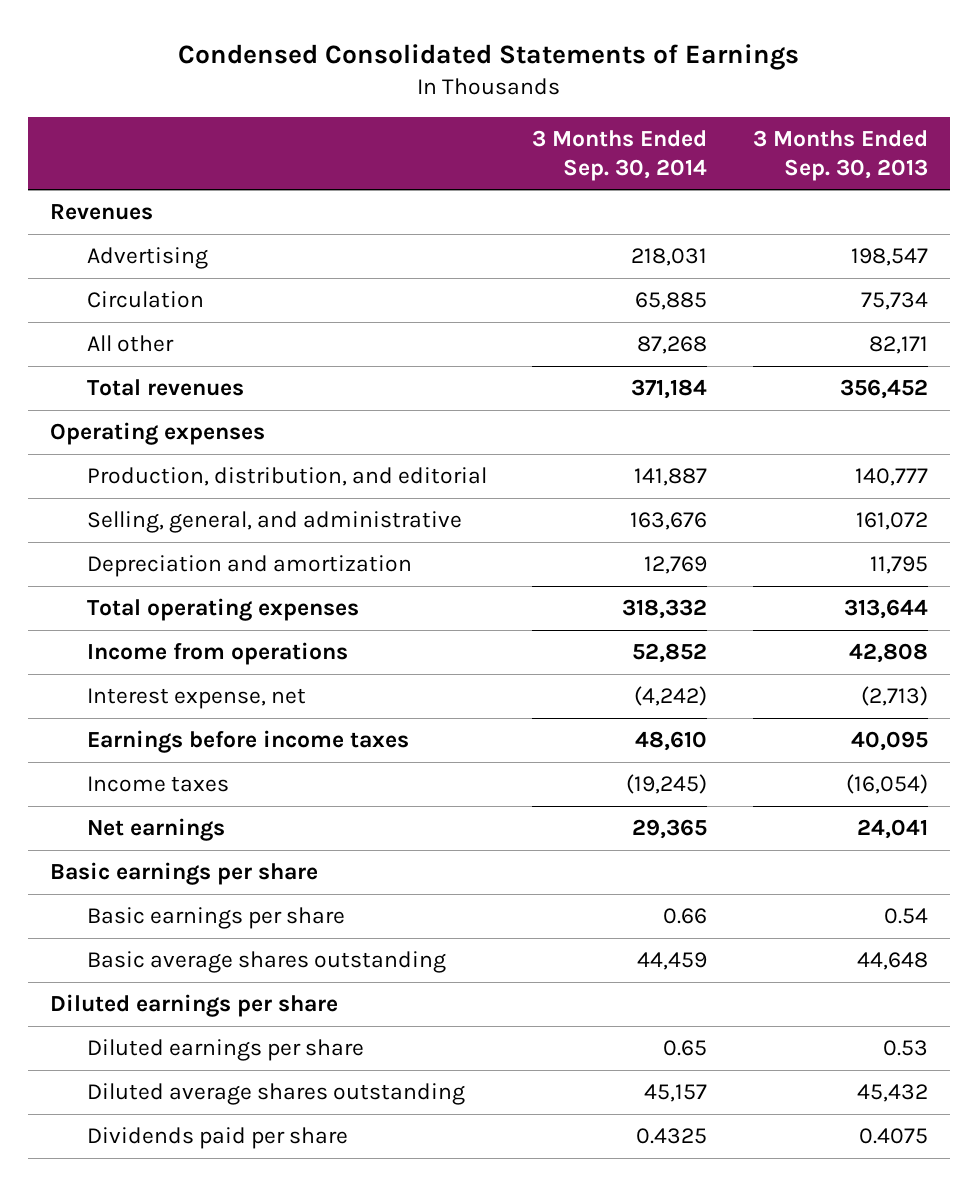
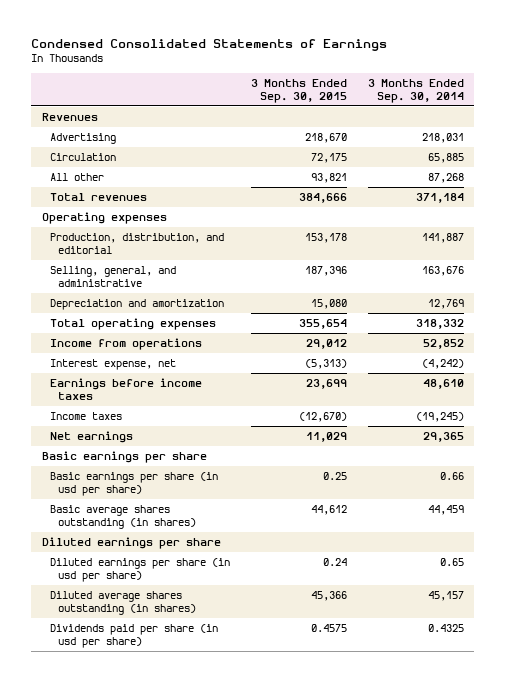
[752,130,928,181] 3 Months Ended Sep. 30, 2013 -> none
none -> [251,78,348,103] 3 Months Ended Sep. 30, 2015
[86,907,345,930] Basic earnings per share -> [50,471,219,497] Basic earnings per share (in usd per share)
[86,951,446,974] Basic average shares outstanding -> [50,504,197,530] Basic average shares outstanding (in shares)
[86,1039,364,1062] Diluted earnings per share -> [50,557,231,583] Diluted earnings per share (in usd per share)
[86,1083,465,1106] Diluted average shares outstanding -> [50,590,197,616] Diluted average shares outstanding (in shares)
[86,1127,348,1150] Dividends paid per share -> [50,623,219,649] Dividends paid per share (in usd per share)

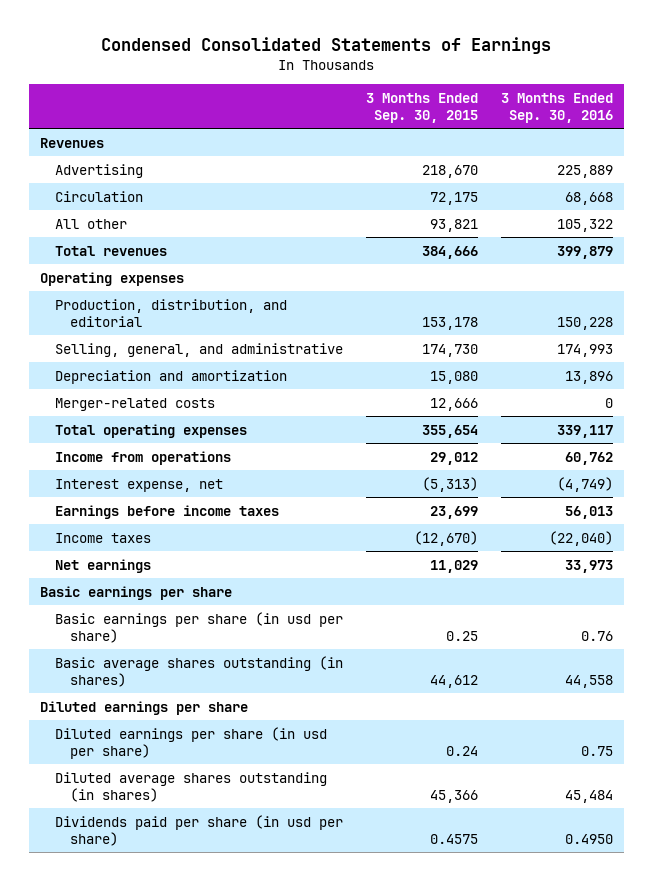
[367,78,464,103] 3 Months Ended Sep. 30, 2014 -> none
none -> [500,92,613,123] 3 Months Ended Sep. 30, 2016
[305,265,348,276] 187,396 -> [421,343,478,357] 174,730
none -> [54,397,215,411] Merger-related costs

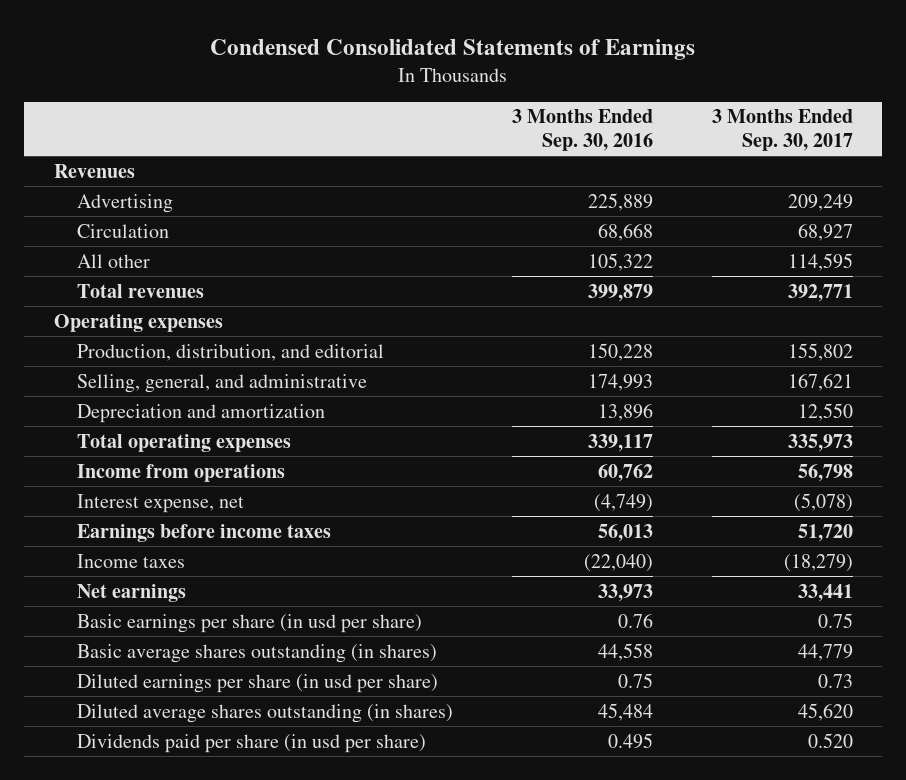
[365,92,478,123] 3 Months Ended Sep. 30, 2015 -> none
none -> [711,109,853,151] 3 Months Ended Sep. 30, 2017
[54,397,215,411] Merger-related costs -> none
[40,585,233,600] Basic earnings per share -> none
[40,700,249,715] Diluted earnings per share -> none
[564,833,613,844] 0.4950 -> [608,732,654,749] 0.495

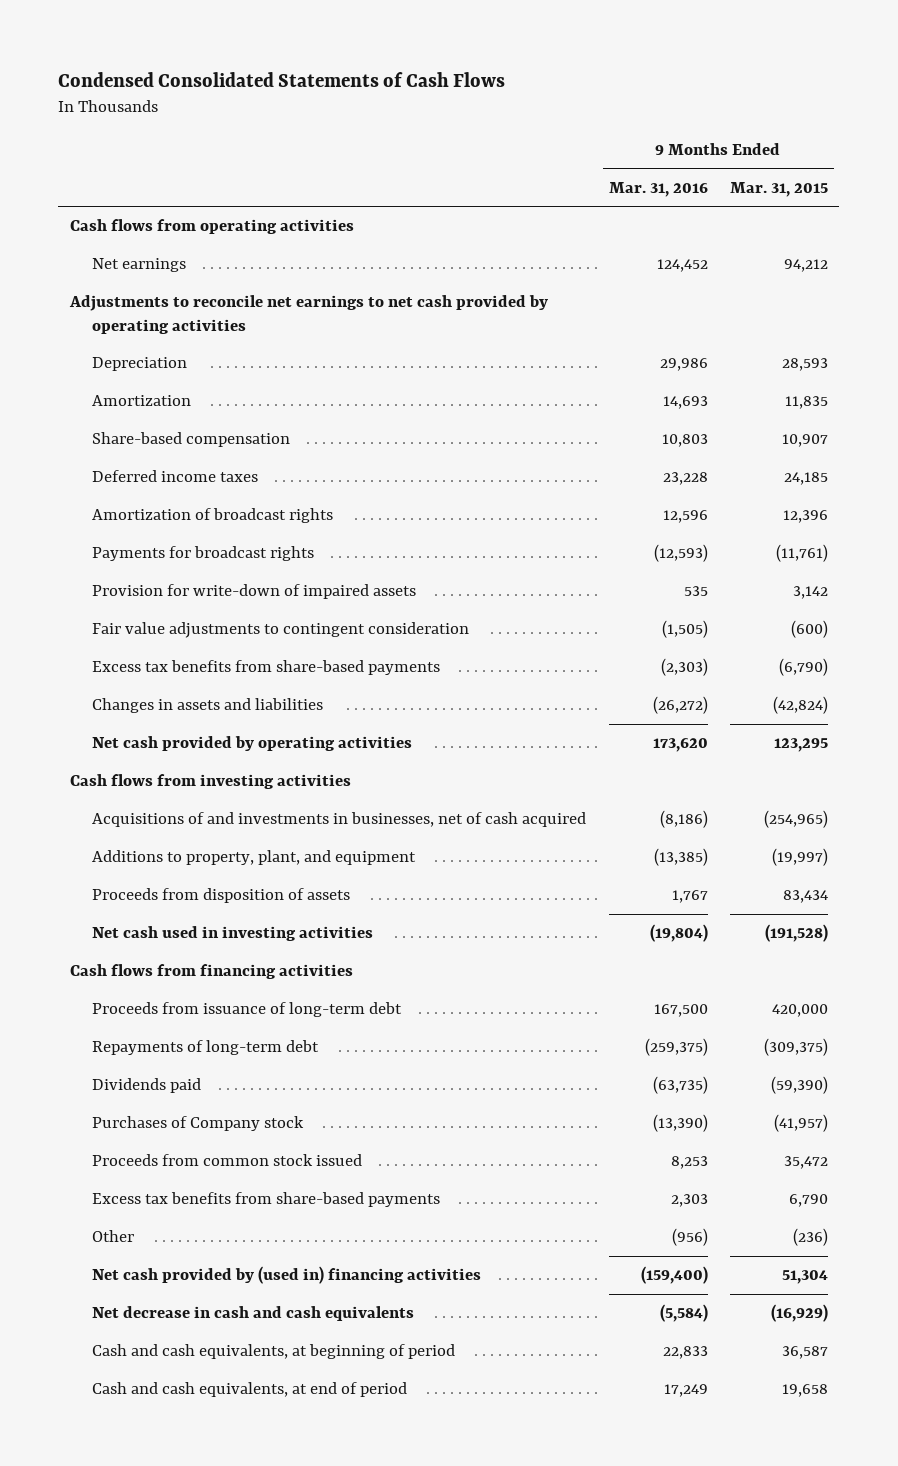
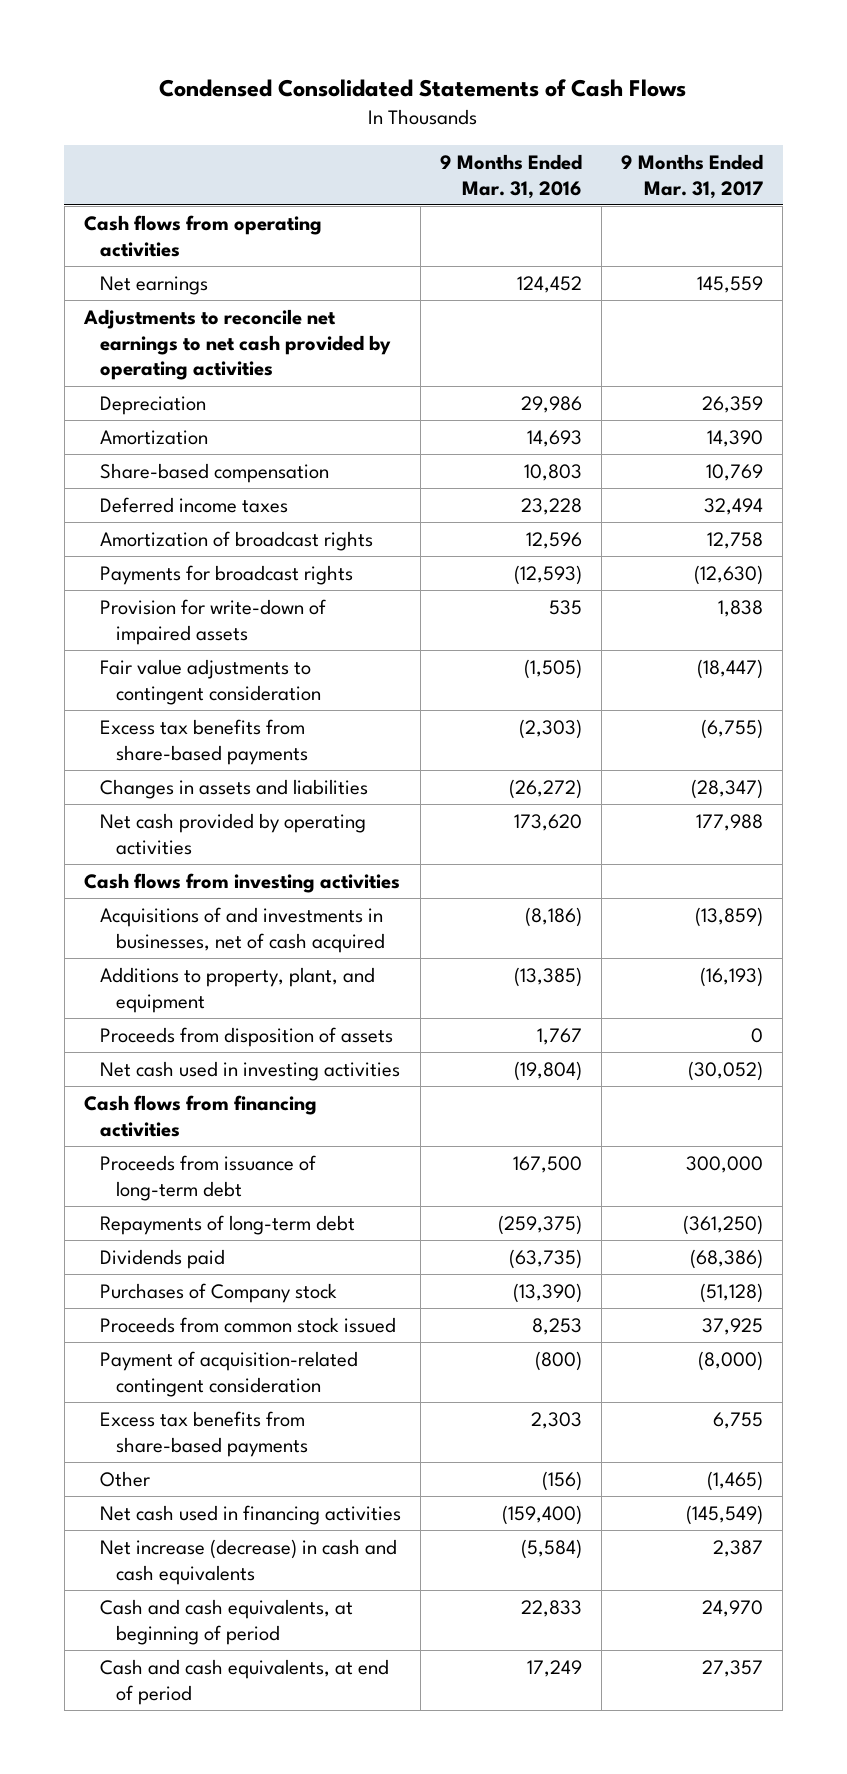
[730,181,829,197] Mar. 31, 2015 -> none
none -> [621,153,764,199] 9 Months Ended Mar. 31, 2017
none -> [99,1350,358,1397] Payment of acquisition-related contingent consideration
[671,1228,708,1247] (956) -> [541,1470,582,1491] (156)
[92,1266,482,1285] Net cash provided by (used in) financing activities -> [99,1504,401,1525] Net cash used in financing activities
[92,1306,415,1322] Net decrease in cash and cash equivalents -> [99,1538,397,1585] Net increase (decrease) in cash and cash equivalents

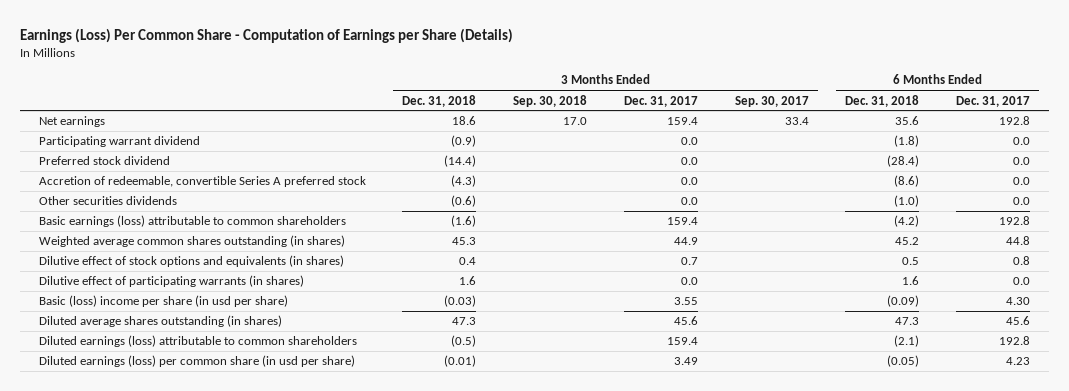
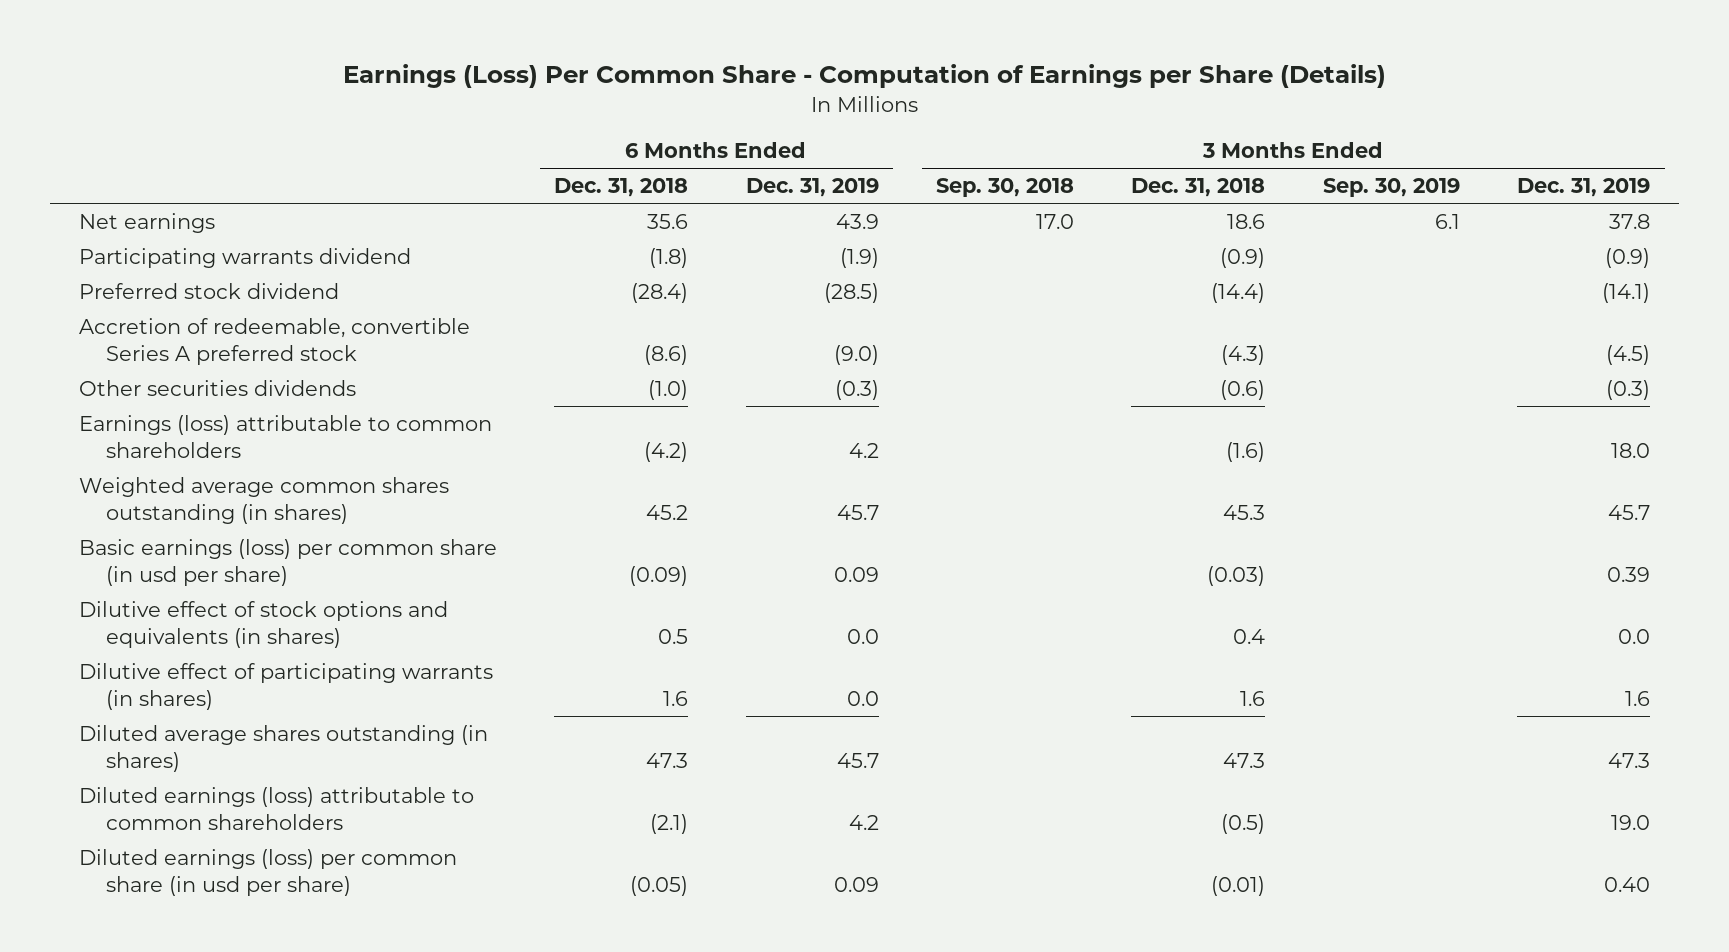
[623,95,698,107] Dec. 31, 2017 -> none
[734,95,809,107] Sep. 30, 2017 -> none
[956,95,1031,107] Dec. 31, 2017 -> none
none -> [745,178,879,198] Dec. 31, 2019
none -> [1322,178,1460,198] Sep. 30, 2019
none -> [1517,178,1651,198] Dec. 31, 2019
[38,136,200,148] Participating warrant dividend -> [78,247,411,268] Participating warrants dividend
[38,215,346,228] Basic earnings (loss) attributable to common shareholders -> [78,414,492,459] Earnings (loss) attributable to common shareholders
none -> [78,538,497,587] Basic earnings (loss) per common share (in usd per share)
[38,295,288,308] Basic (loss) income per share (in usd per share) -> none

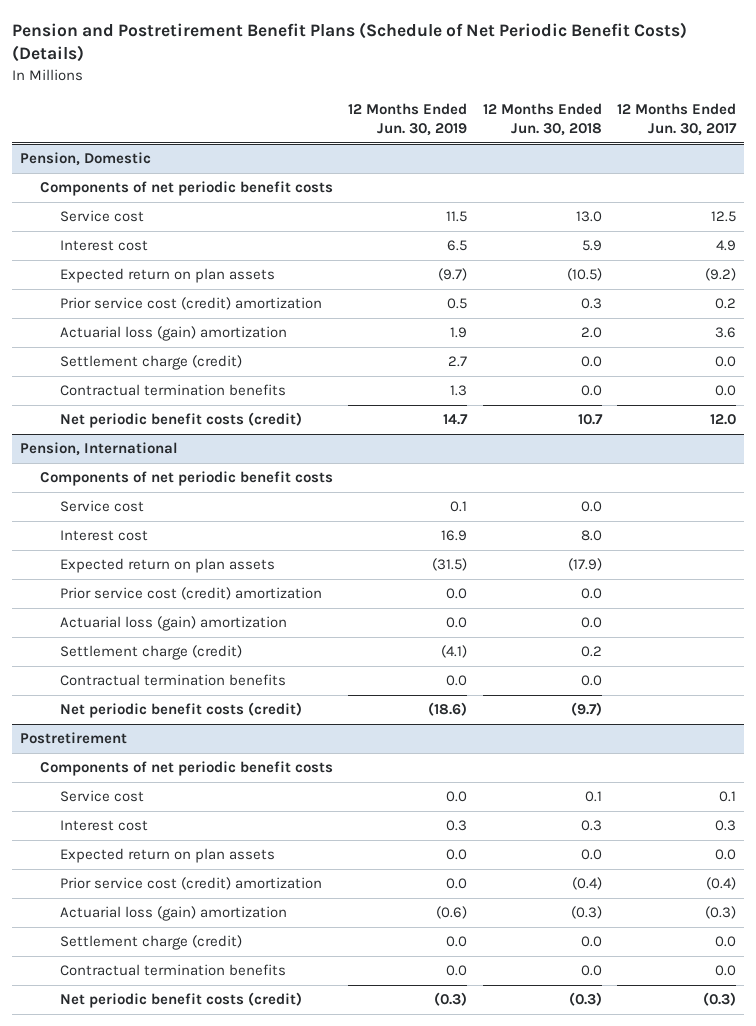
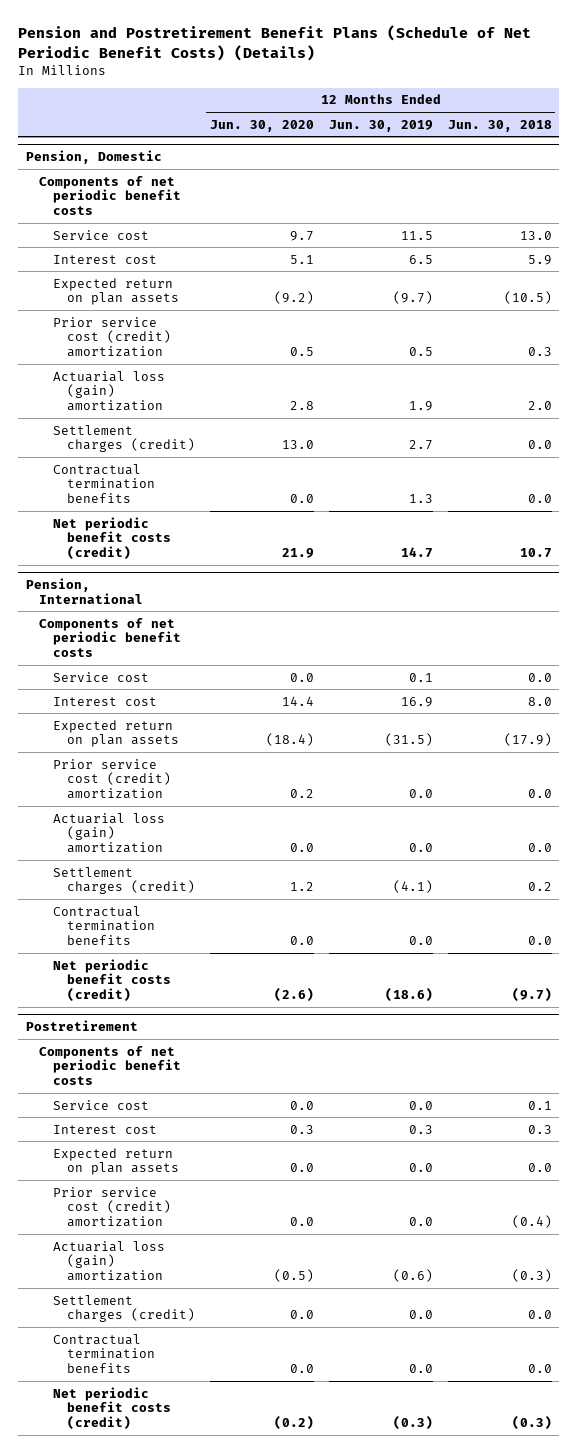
[616,103,737,137] 12 Months Ended Jun. 30, 2017 -> none
none -> [209,119,314,132] Jun. 30, 2020
[59,355,242,371] Settlement charge (credit) -> [53,424,196,453] Settlement charges (credit)
[59,645,242,661] Settlement charge (credit) -> [53,866,196,895] Settlement charges (credit)
[59,935,242,951] Settlement charge (credit) -> [53,1294,196,1323] Settlement charges (credit)

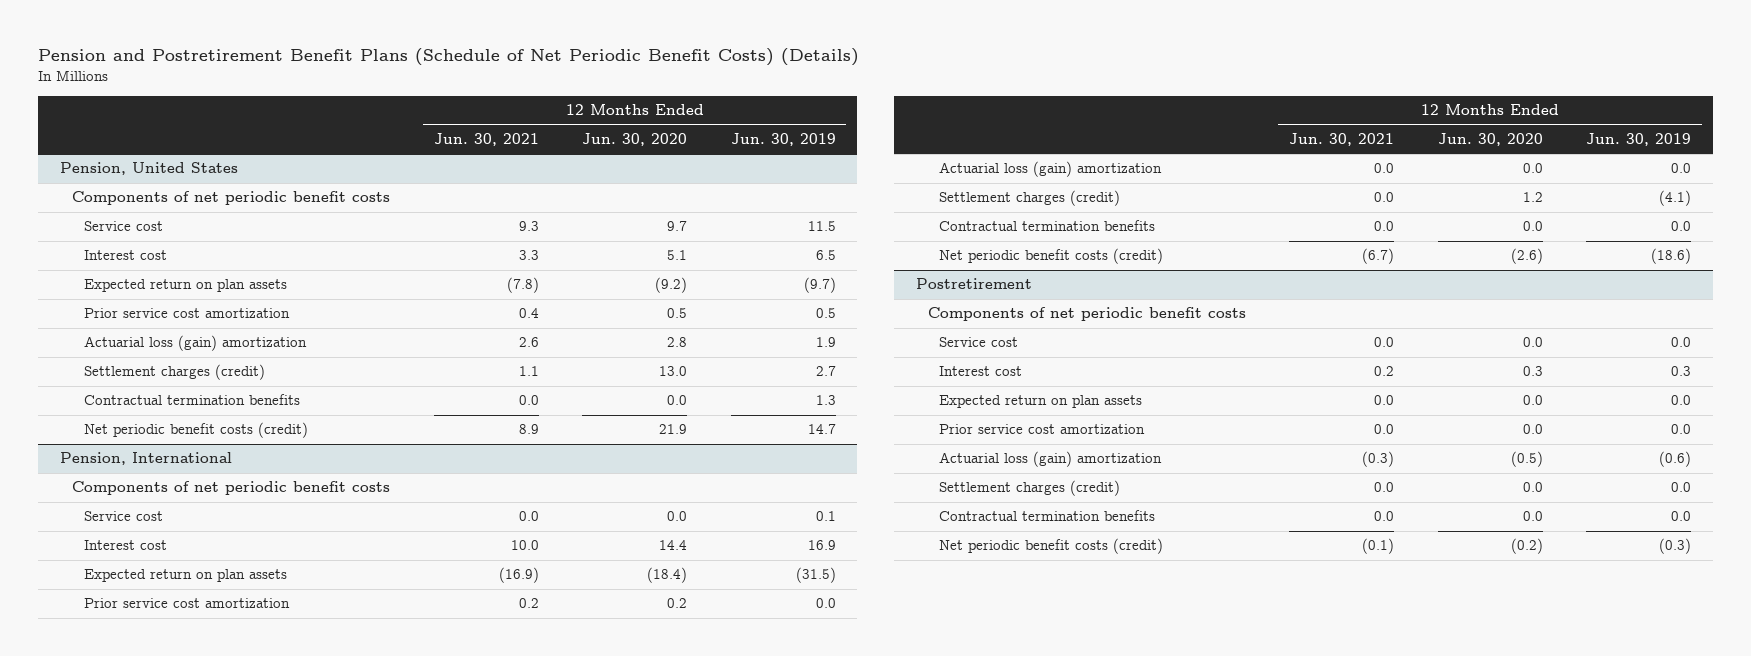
[447,119,552,132] Jun. 30, 2018 -> none
none -> [433,133,539,147] Jun. 30, 2021
[25,149,162,164] Pension, Domestic -> none
none -> [60,162,239,176] Pension, United States
[53,316,172,358] Prior service cost (credit) amortization -> [83,308,290,319] Prior service cost amortization
[53,758,172,800] Prior service cost (credit) amortization -> [83,598,290,609] Prior service cost amortization
[53,1186,172,1228] Prior service cost (credit) amortization -> [939,424,1146,435] Prior service cost amortization

